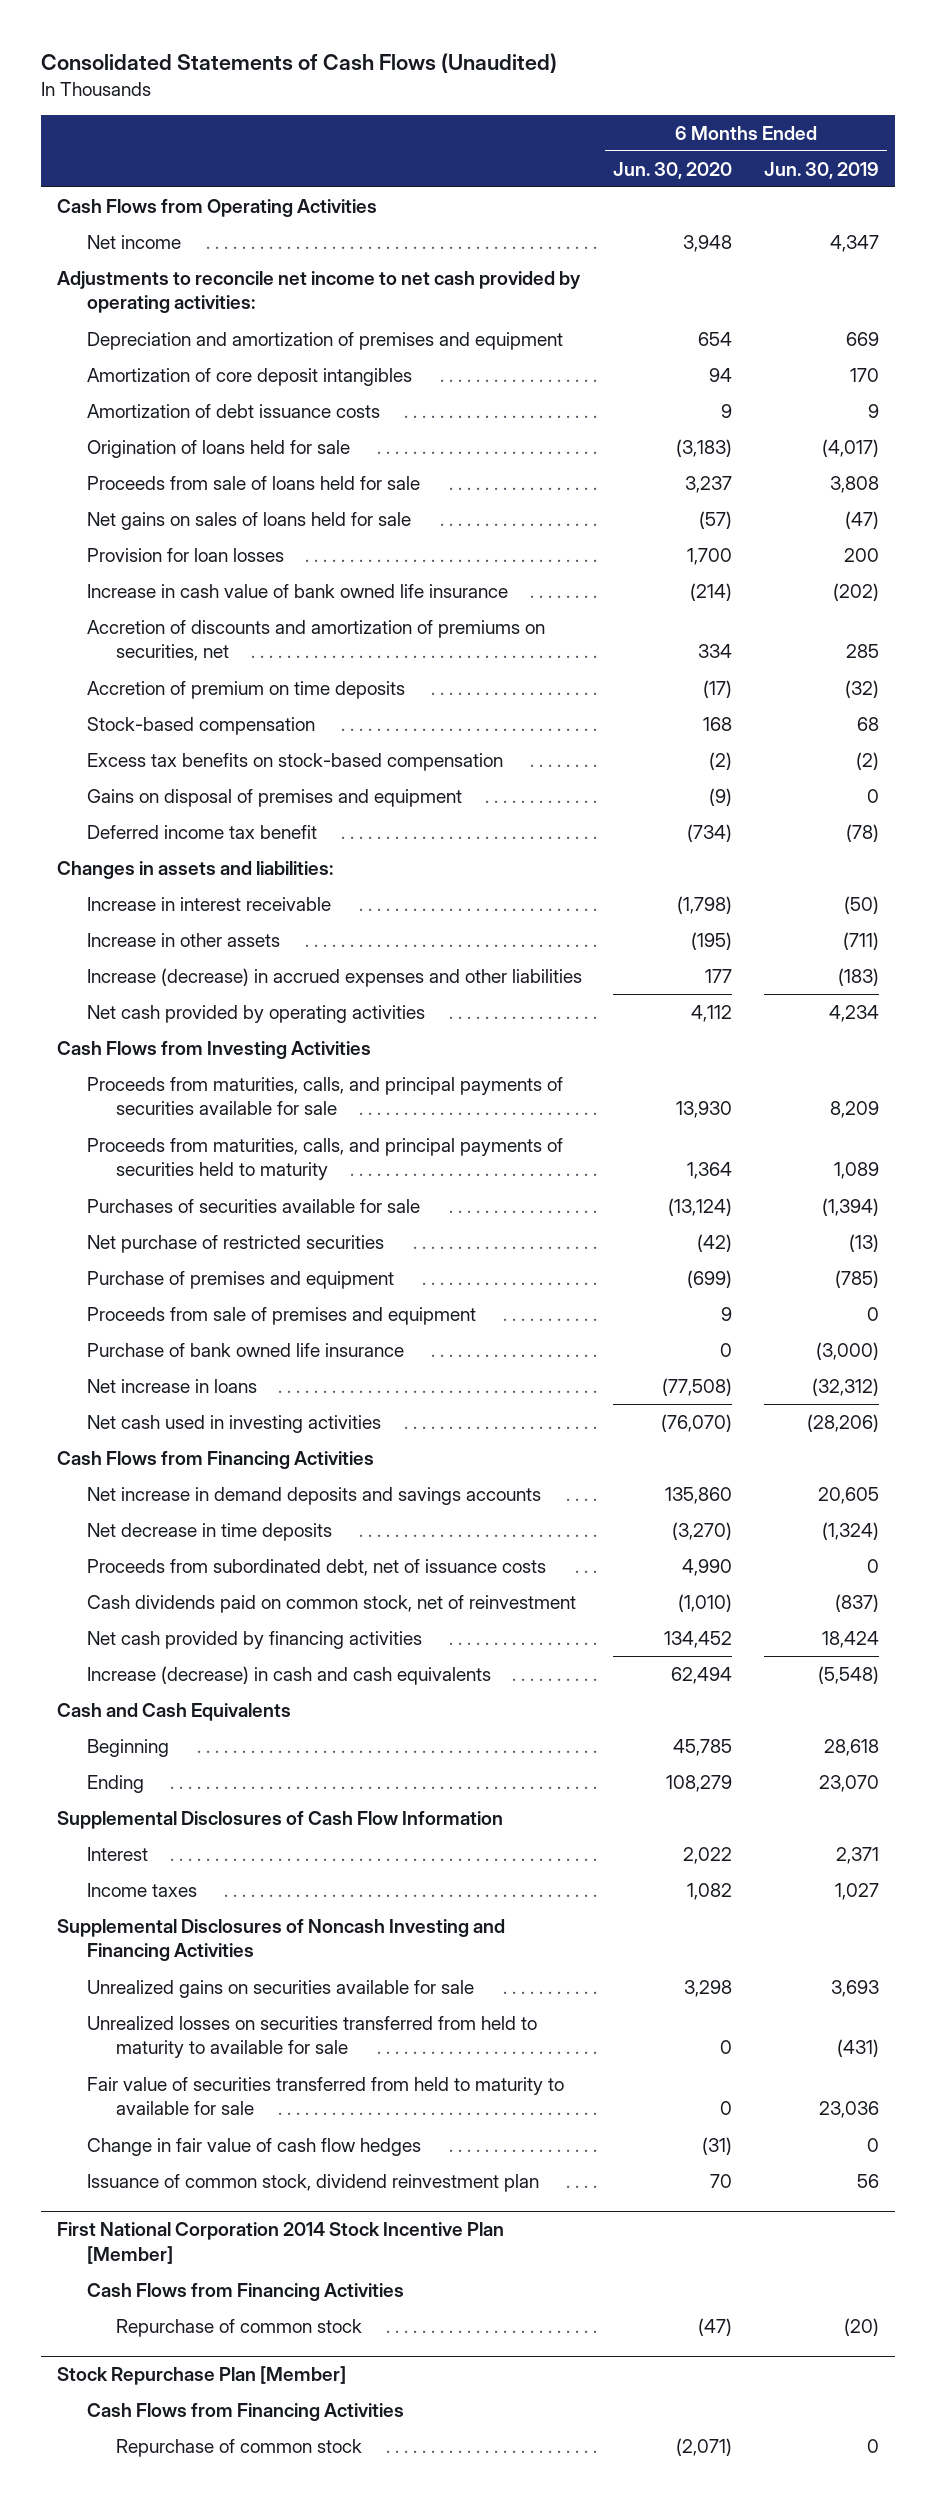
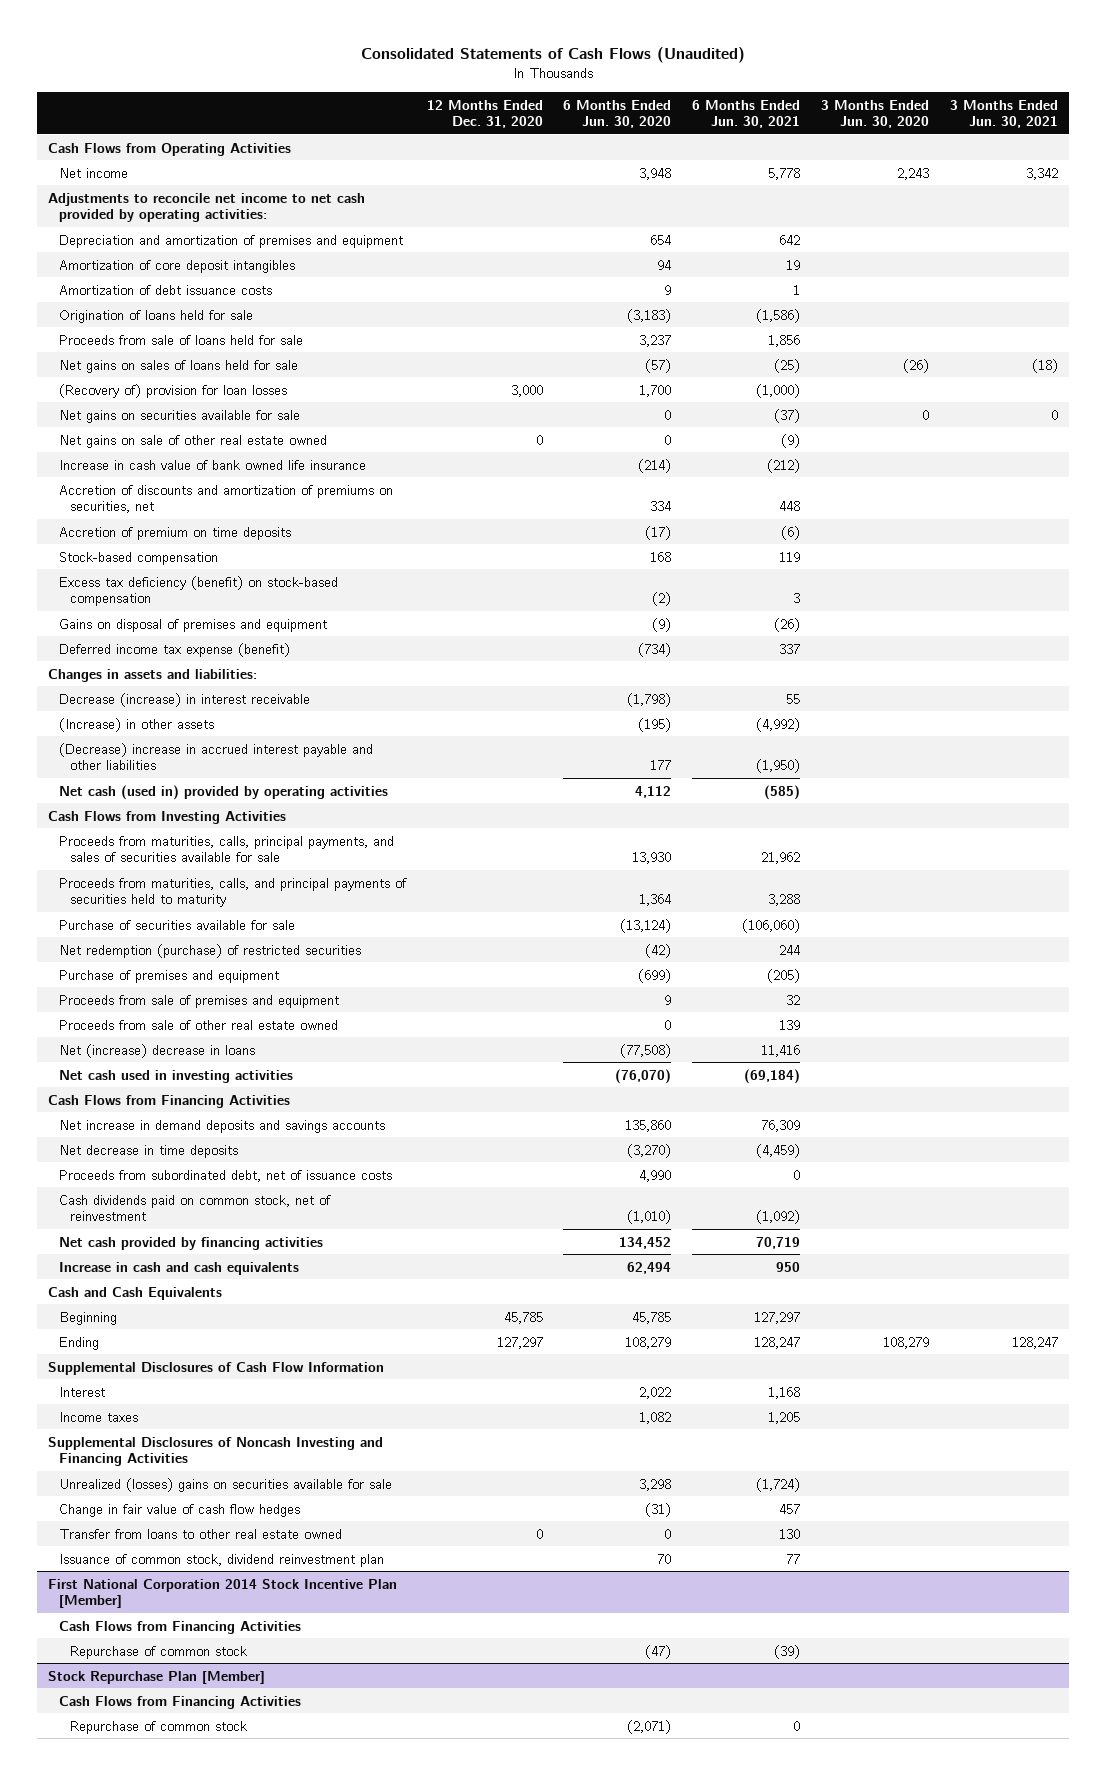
[764,161,880,179] Jun. 30, 2019 -> none
none -> [426,99,543,128] 12 Months Ended Dec. 31, 2020
none -> [692,99,801,128] 6 Months Ended Jun. 30, 2021
none -> [821,99,930,128] 3 Months Ended Jun. 30, 2020
none -> [950,99,1059,128] 3 Months Ended Jun. 30, 2021
[86,547,284,562] Provision for loan losses -> [58,383,287,398] (Recovery of) provision for loan losses
none -> [58,409,300,423] Net gains on securities available for sale
none -> [58,434,327,448] Net gains on sale of other real estate owned
[86,752,503,771] Excess tax benefits on stock-based compensation -> [58,575,338,606] Excess tax deficiency (benefit) on stock-based compensation
[86,824,317,839] Deferred income tax benefit -> [58,642,290,657] Deferred income tax expense (benefit)
[86,896,331,911] Increase in interest receivable -> [58,692,310,707] Decrease (increase) in interest receivable
[86,932,280,947] Increase in other assets -> [58,717,214,732] (Increase) in other assets
[86,967,582,987] Increase (decrease) in accrued expenses and other liabilities -> [58,742,373,770] (Decrease) increase in accrued interest payable and other liabilities
[86,1004,425,1023] Net cash provided by operating activities -> [58,784,388,800] Net cash (used in) provided by operating activities
[86,1076,563,1116] Proceeds from maturities, calls, and principal payments of securities available for sale -> [58,835,394,862] Proceeds from maturities, calls, principal payments, and sales of securities available for sale
[86,1198,420,1213] Purchases of securities available for sale -> [58,919,295,930] Purchase of securities available for sale
[86,1234,384,1253] Net purchase of restricted securities -> [58,943,361,958] Net redemption (purchase) of restricted securities
[86,1342,404,1357] Purchase of bank owned life insurance -> none
none -> [58,1019,338,1030] Proceeds from sale of other real estate owned
[86,1378,257,1393] Net increase in loans -> [58,1043,255,1058] Net (increase) decrease in loans
[86,1665,491,1685] Increase (decrease) in cash and cash equivalents -> [58,1261,299,1275] Increase in cash and cash equivalents
[86,2015,537,2059] Unrealized losses on securities transferred from held to maturity to available for sale -> none
[86,2076,564,2116] Fair value of securities transferred from held to maturity to available for sale -> none
[86,1979,474,1998] Unrealized gains on securities available for sale -> [58,1477,392,1492] Unrealized (losses) gains on securities available for sale
none -> [58,1528,342,1539] Transfer from loans to other real estate owned

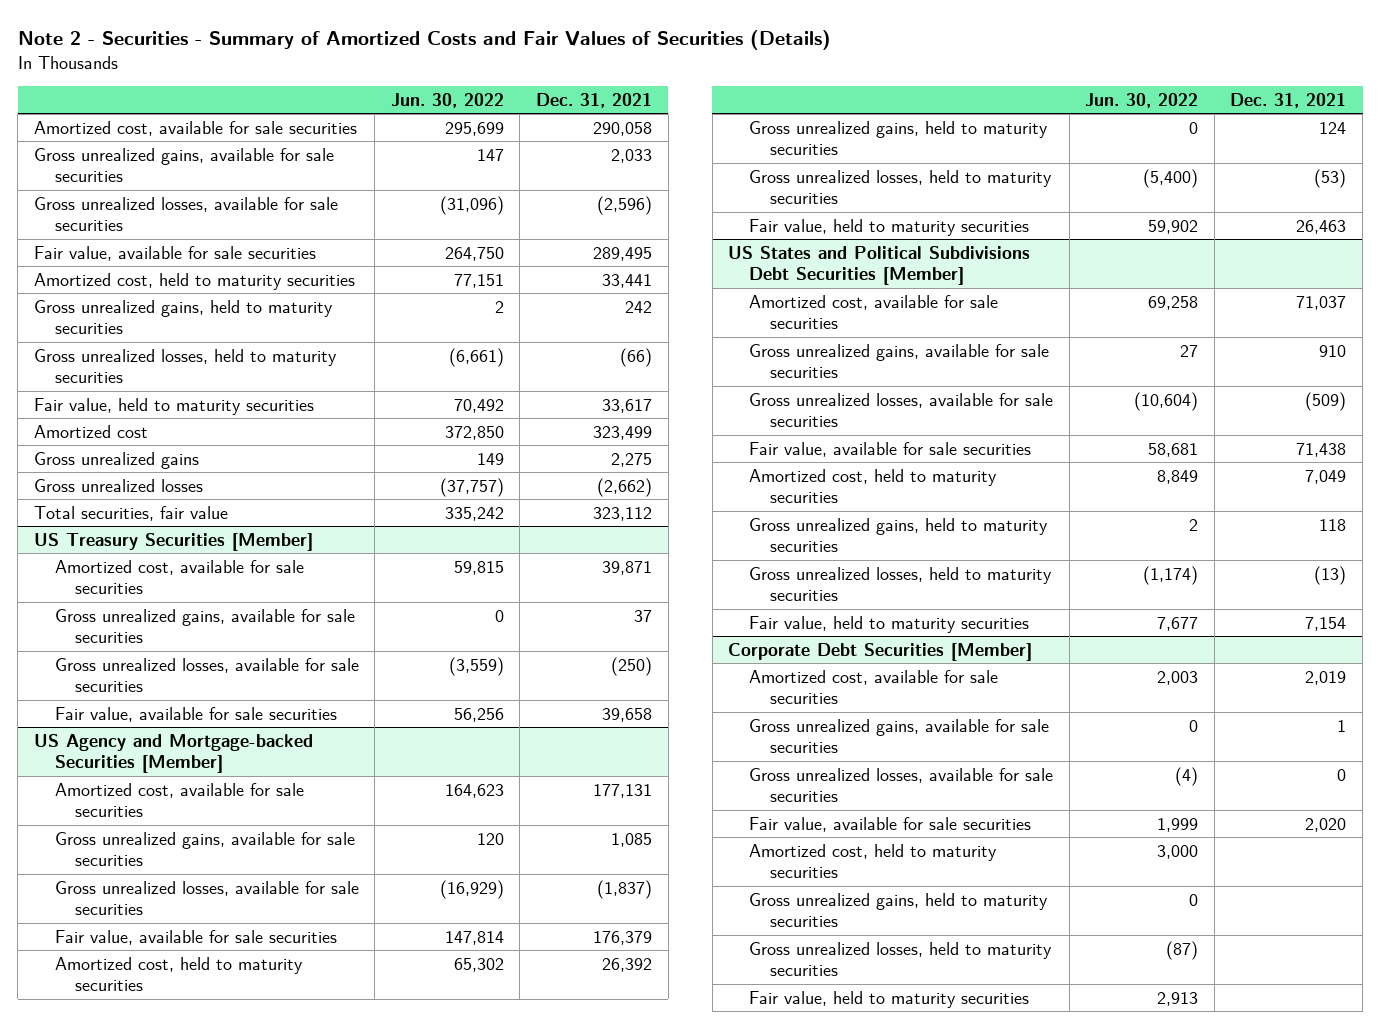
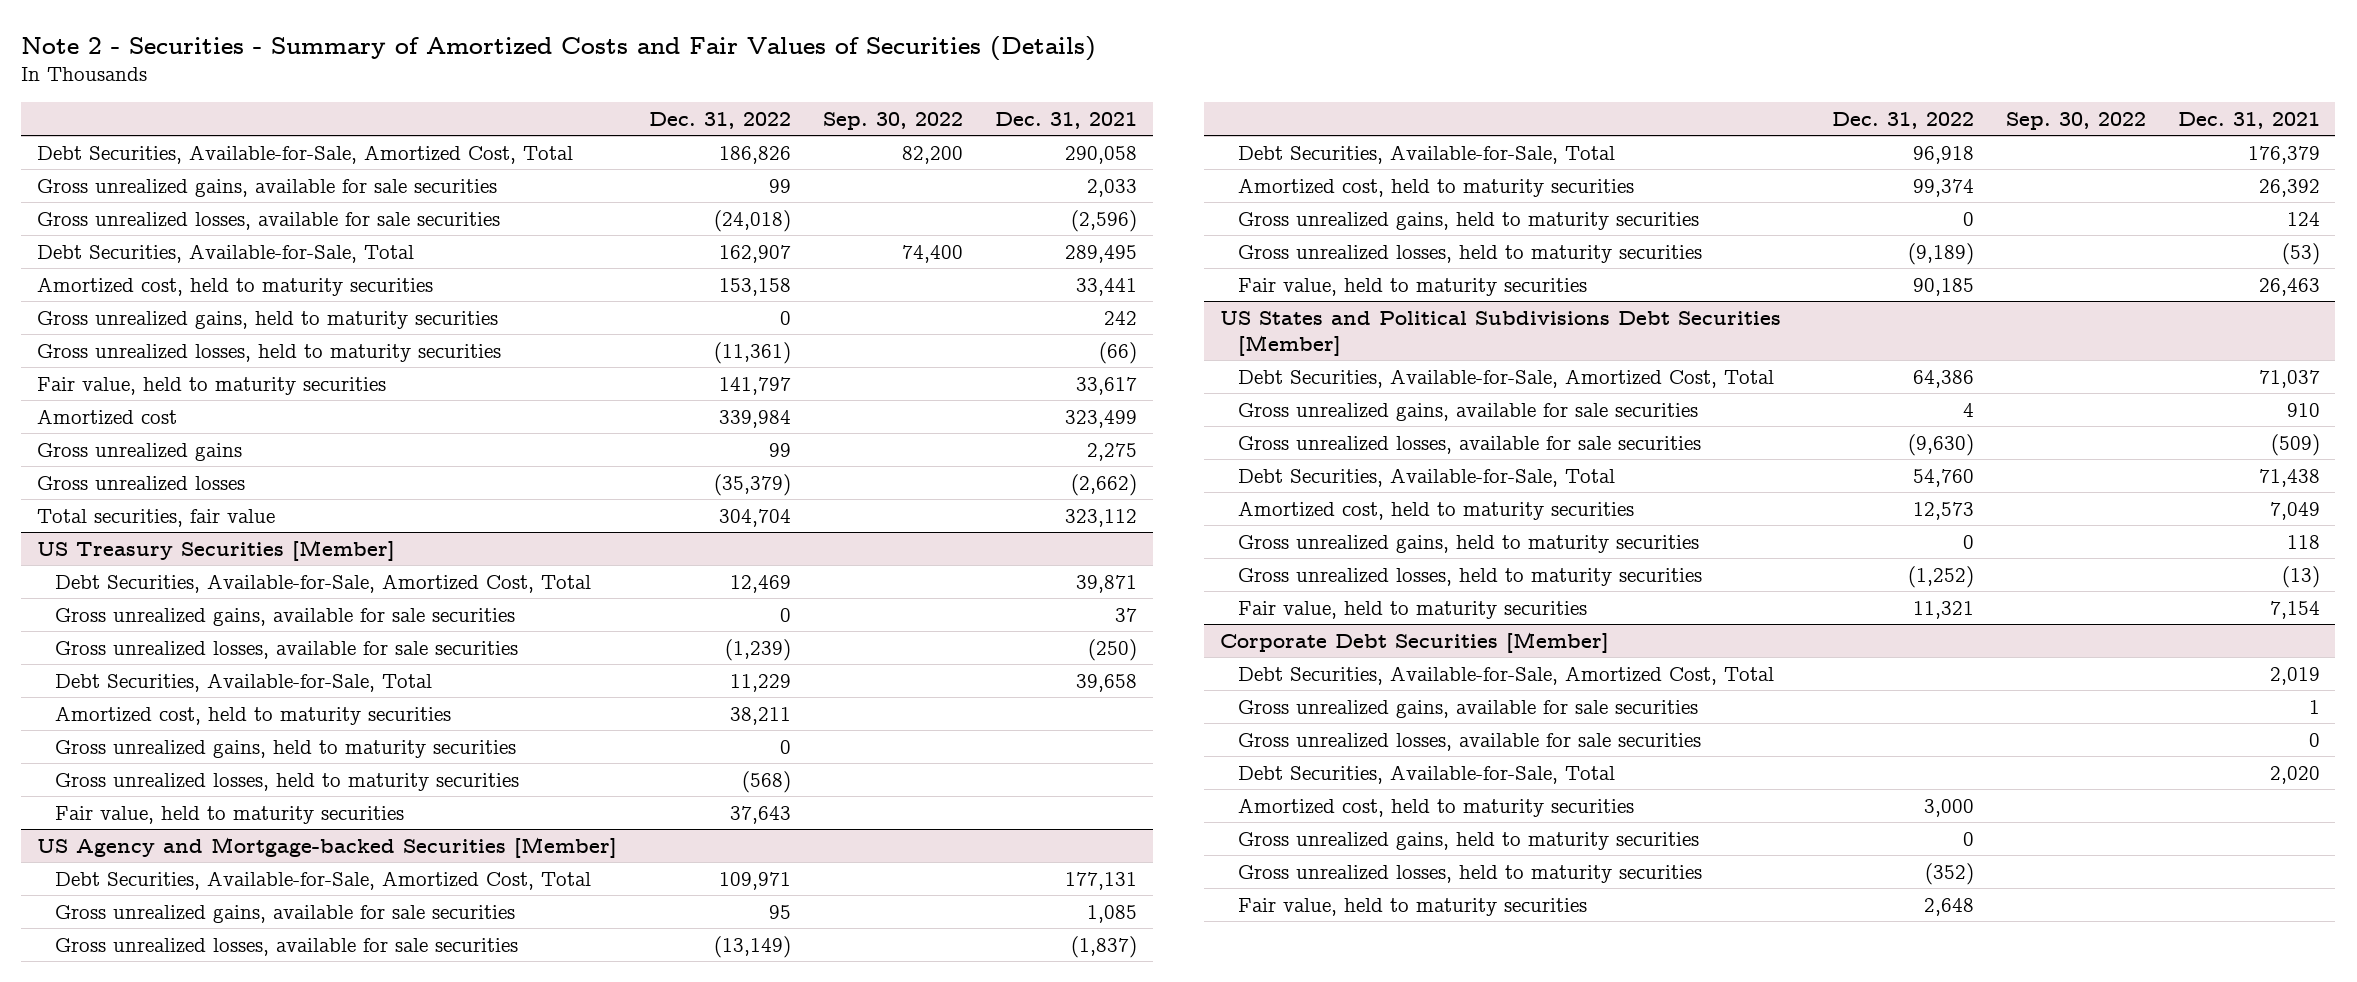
[390,93,504,109] Jun. 30, 2022 -> none
none -> [649,111,792,129] Dec. 31, 2022
none -> [822,111,963,130] Sep. 30, 2022
[33,120,357,136] Amortized cost, available for sale securities -> [37,144,574,164] Debt Securities, Available-for-Sale, Amortized Cost, Total
[33,245,316,261] Fair value, available for sale securities -> [37,243,415,263] Debt Securities, Available-for-Sale, Total
[54,559,304,595] Amortized cost, available for sale securities -> [55,573,592,593] Debt Securities, Available-for-Sale, Amortized Cost, Total
[54,706,337,722] Fair value, available for sale securities -> [55,672,433,692] Debt Securities, Available-for-Sale, Total
none -> [55,705,452,725] Amortized cost, held to maturity securities
none -> [55,739,517,758] Gross unrealized gains, held to maturity securities
none -> [55,772,520,791] Gross unrealized losses, held to maturity securities
none -> [55,805,405,824] Fair value, held to maturity securities
[54,782,304,818] Amortized cost, available for sale securities -> [55,870,592,890] Debt Securities, Available-for-Sale, Amortized Cost, Total
[54,929,337,945] Fair value, available for sale securities -> [1237,144,1615,164] Debt Securities, Available-for-Sale, Total
[748,294,998,330] Amortized cost, available for sale securities -> [1237,368,1774,388] Debt Securities, Available-for-Sale, Amortized Cost, Total
[748,441,1031,457] Fair value, available for sale securities -> [1237,467,1615,487] Debt Securities, Available-for-Sale, Total
[748,669,998,705] Amortized cost, available for sale securities -> [1237,665,1774,685] Debt Securities, Available-for-Sale, Amortized Cost, Total
[748,816,1031,832] Fair value, available for sale securities -> [1237,764,1615,784] Debt Securities, Available-for-Sale, Total

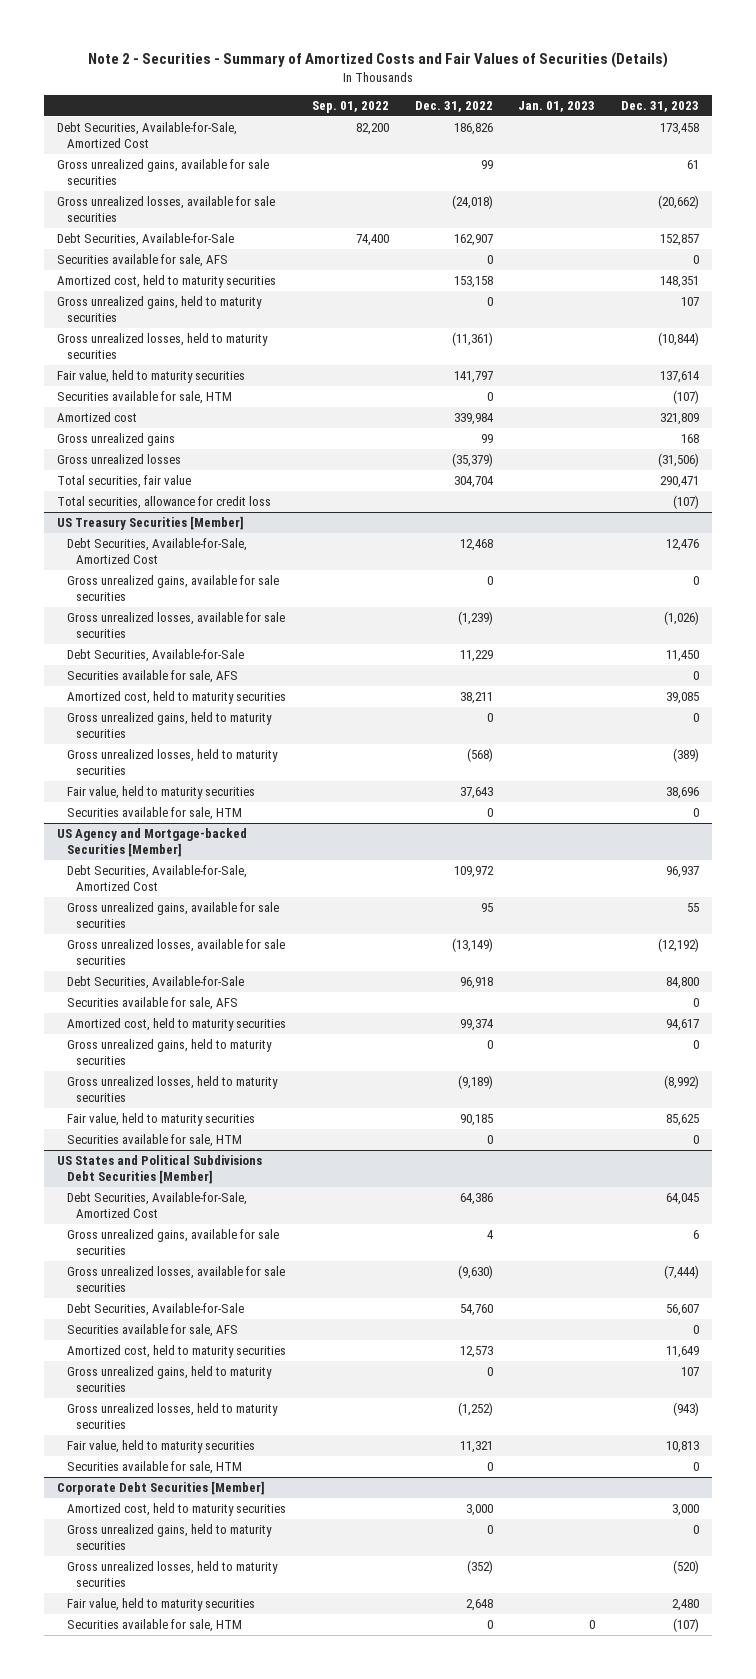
[822,111,963,130] Sep. 30, 2022 -> none
[994,111,1137,129] Dec. 31, 2021 -> none
none -> [311,100,389,113] Sep. 01, 2022
none -> [518,100,596,112] Jan. 01, 2023
none -> [621,100,700,112] Dec. 31, 2023
[37,144,574,164] Debt Securities, Available-for-Sale, Amortized Cost, Total -> [57,122,238,148] Debt Securities, Available-for-Sale, Amortized Cost
[37,243,415,263] Debt Securities, Available-for-Sale, Total -> [57,233,235,247] Debt Securities, Available-for-Sale
none -> [57,254,229,268] Securities available for sale, AFS
none -> [57,391,233,405] Securities available for sale, HTM
none -> [57,496,272,510] Total securities, allowance for credit loss
[55,573,592,593] Debt Securities, Available-for-Sale, Amortized Cost, Total -> [66,538,247,564] Debt Securities, Available-for-Sale, Amortized Cost
[730,574,792,593] 12,469 -> [459,539,493,552] 12,468
[55,672,433,692] Debt Securities, Available-for-Sale, Total -> [66,649,244,663] Debt Securities, Available-for-Sale
none -> [66,670,238,684] Securities available for sale, AFS
none -> [66,807,242,821] Securities available for sale, HTM
[55,870,592,890] Debt Securities, Available-for-Sale, Amortized Cost, Total -> [66,865,247,891] Debt Securities, Available-for-Sale, Amortized Cost
[719,871,792,890] 109,971 -> [453,866,494,879] 109,972
[1237,144,1615,164] Debt Securities, Available-for-Sale, Total -> [66,976,244,990] Debt Securities, Available-for-Sale
none -> [66,997,238,1011] Securities available for sale, AFS
none -> [66,1134,242,1148] Securities available for sale, HTM
[1237,368,1774,388] Debt Securities, Available-for-Sale, Amortized Cost, Total -> [66,1192,247,1218] Debt Securities, Available-for-Sale, Amortized Cost
[1237,467,1615,487] Debt Securities, Available-for-Sale, Total -> [66,1303,244,1317] Debt Securities, Available-for-Sale
none -> [66,1324,238,1338] Securities available for sale, AFS
none -> [66,1461,242,1475] Securities available for sale, HTM
[1237,665,1774,685] Debt Securities, Available-for-Sale, Amortized Cost, Total -> none
[1237,699,1698,718] Gross unrealized gains, available for sale securities -> none
[1237,732,1701,751] Gross unrealized losses, available for sale securities -> none
[1237,764,1615,784] Debt Securities, Available-for-Sale, Total -> none
none -> [66,1619,242,1633] Securities available for sale, HTM

